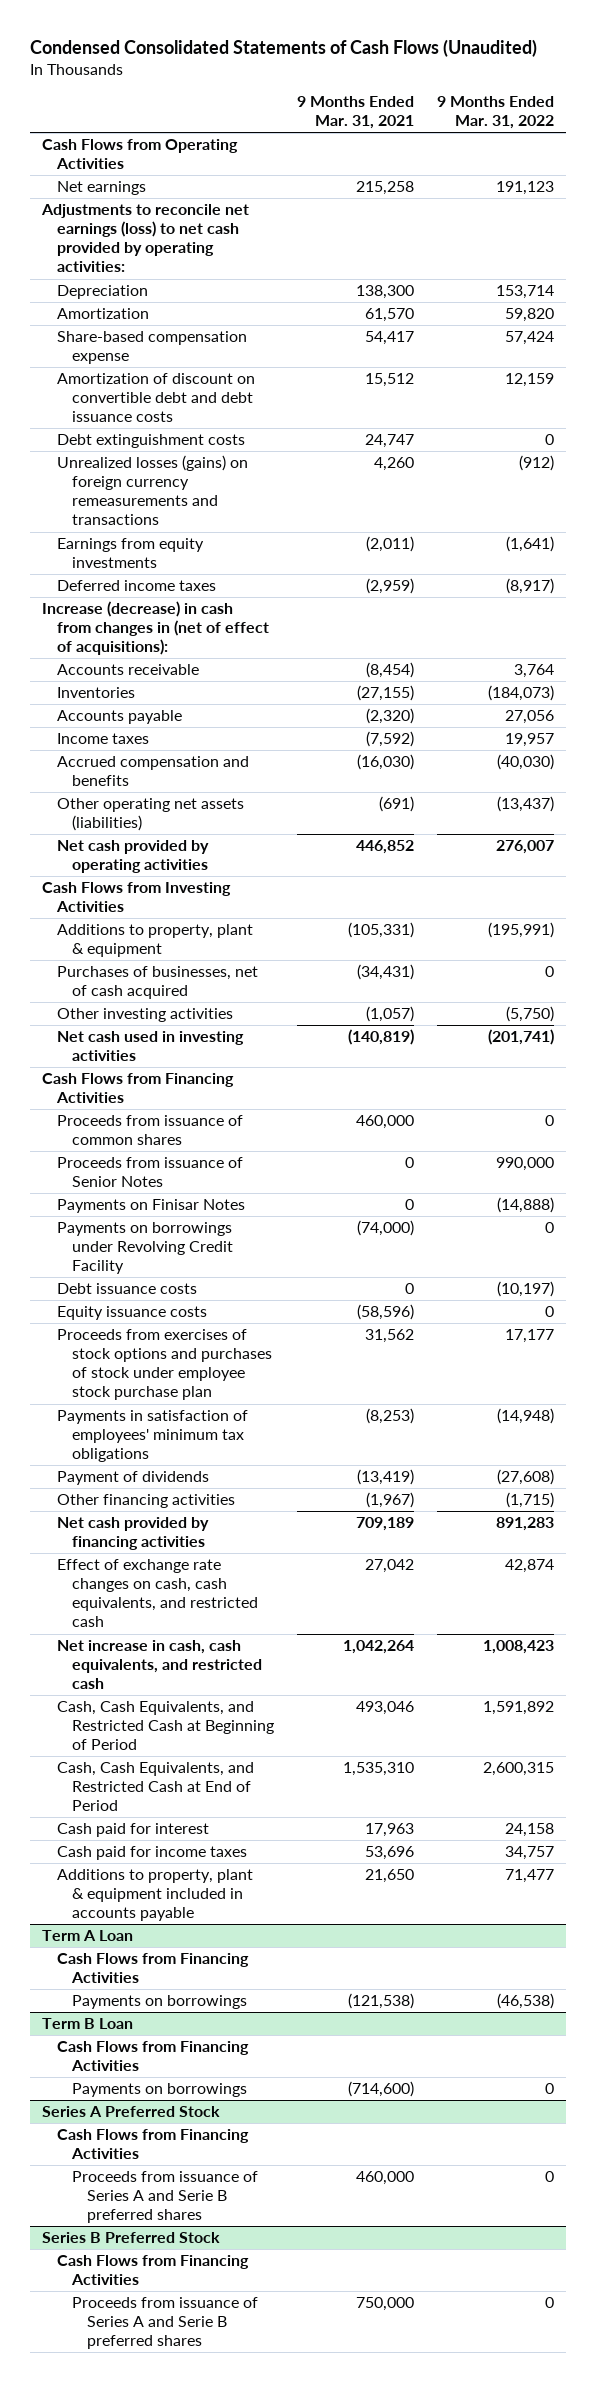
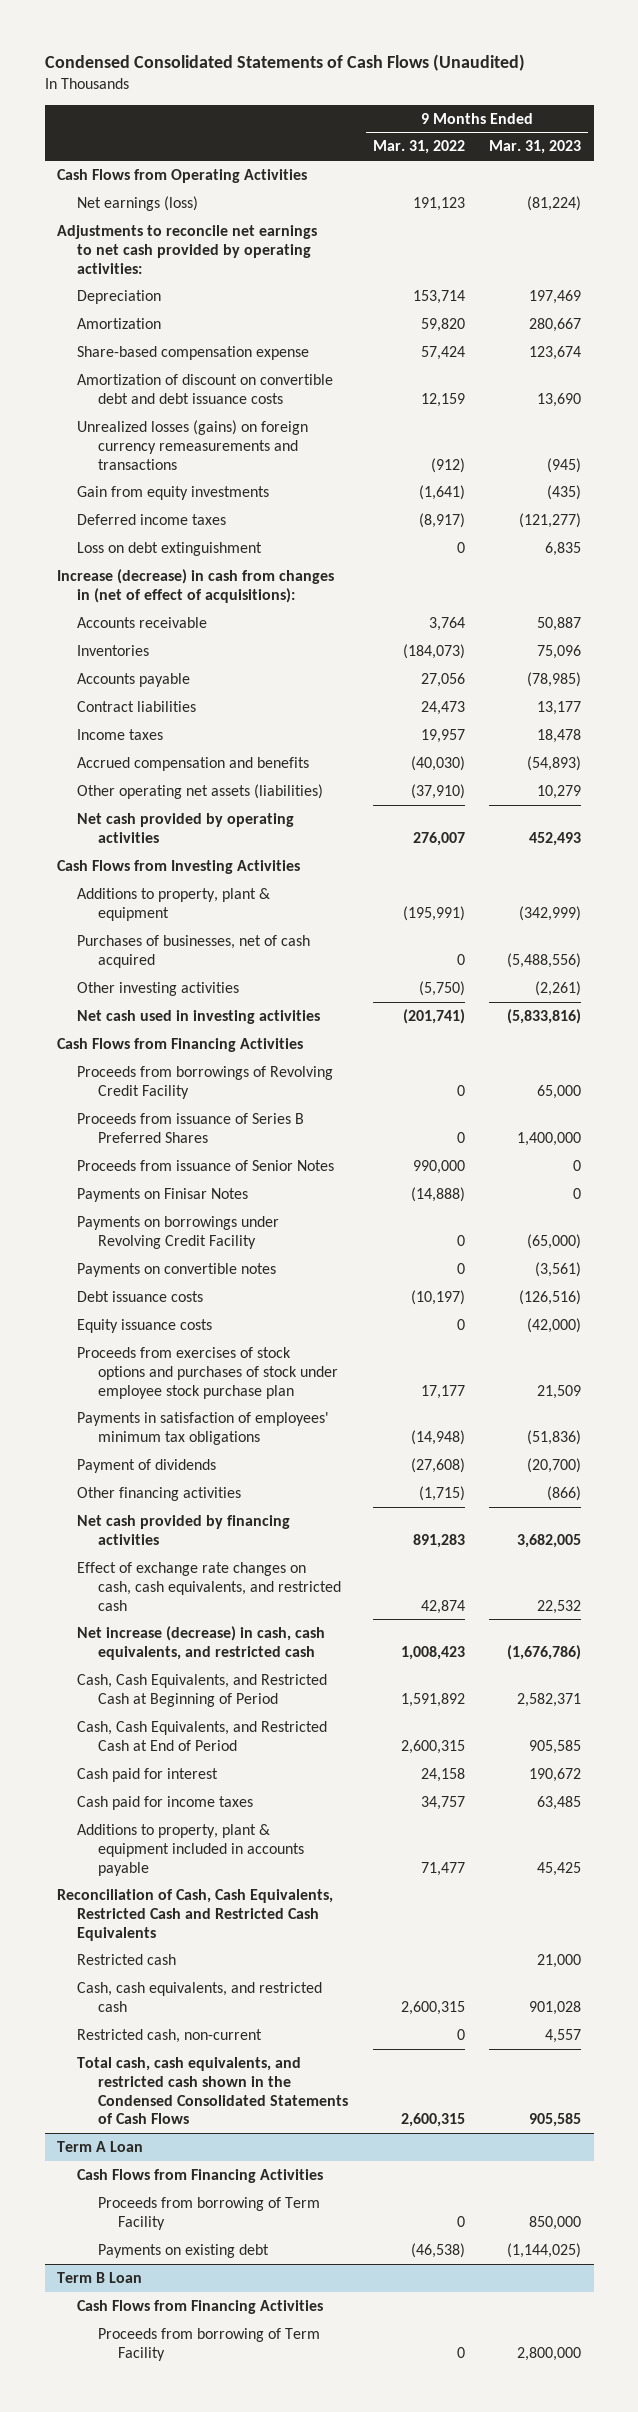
[297,96,415,130] 9 Months Ended Mar. 31, 2021 -> none
none -> [489,140,582,155] Mar. 31, 2023
[56,181,146,196] Net earnings -> [77,195,199,211] Net earnings (loss)
[40,204,249,273] Adjustments to reconcile net earnings (loss) to net cash provided by operating activities: -> [56,224,317,274] Adjustments to reconcile net earnings to net cash provided by operating activities:
[56,434,245,449] Debt extinguishment costs -> none
[56,538,204,569] Earnings from equity investments -> [77,485,270,500] Gain from equity investments
none -> [77,541,263,556] Loss on debt extinguishment
none -> [77,700,197,712] Contract liabilities
[497,796,555,813] (13,437) -> [410,783,465,799] (37,910)
none -> [77,1065,334,1099] Proceeds from borrowings of Revolving Credit Facility
[56,1115,243,1146] Proceeds from issuance of common shares -> [77,1112,305,1143] Proceeds from issuance of Series B Preferred Shares
none -> [77,1262,277,1277] Payments on convertible notes
[56,1640,263,1690] Net increase in cash, cash equivalents, and restricted cash -> [77,1625,326,1660] Net increase (decrease) in cash, cash equivalents, and restricted cash
none -> [56,1888,333,1941] Reconciliation of Cash, Cash Equivalents, Restricted Cash and Restricted Cash Equivalents
none -> [77,1953,177,1965] Restricted cash
none -> [77,1981,323,2012] Cash, cash equivalents, and restricted cash
none -> [77,2028,263,2043] Restricted cash, non-current
none -> [77,2056,348,2125] Total cash, cash equivalents, and restricted cash shown in the Condensed Consolidated Statements of Cash Flows
none -> [97,2196,320,2230] Proceeds from borrowing of Term Facility
[72,1995,248,2010] Payments on borrowings -> [97,2243,269,2258] Payments on existing debt
[72,2083,248,2098] Payments on borrowings -> none
[41,2106,220,2118] Series A Preferred Stock -> none
[56,2129,249,2160] Cash Flows from Financing Activities -> none
[72,2171,259,2224] Proceeds from issuance of Series A and Serie B preferred shares -> none
[41,2232,220,2244] Series B Preferred Stock -> none
[56,2255,249,2286] Cash Flows from Financing Activities -> none
[72,2297,259,2350] Proceeds from issuance of Series A and Serie B preferred shares -> none
none -> [97,2327,320,2361] Proceeds from borrowing of Term Facility

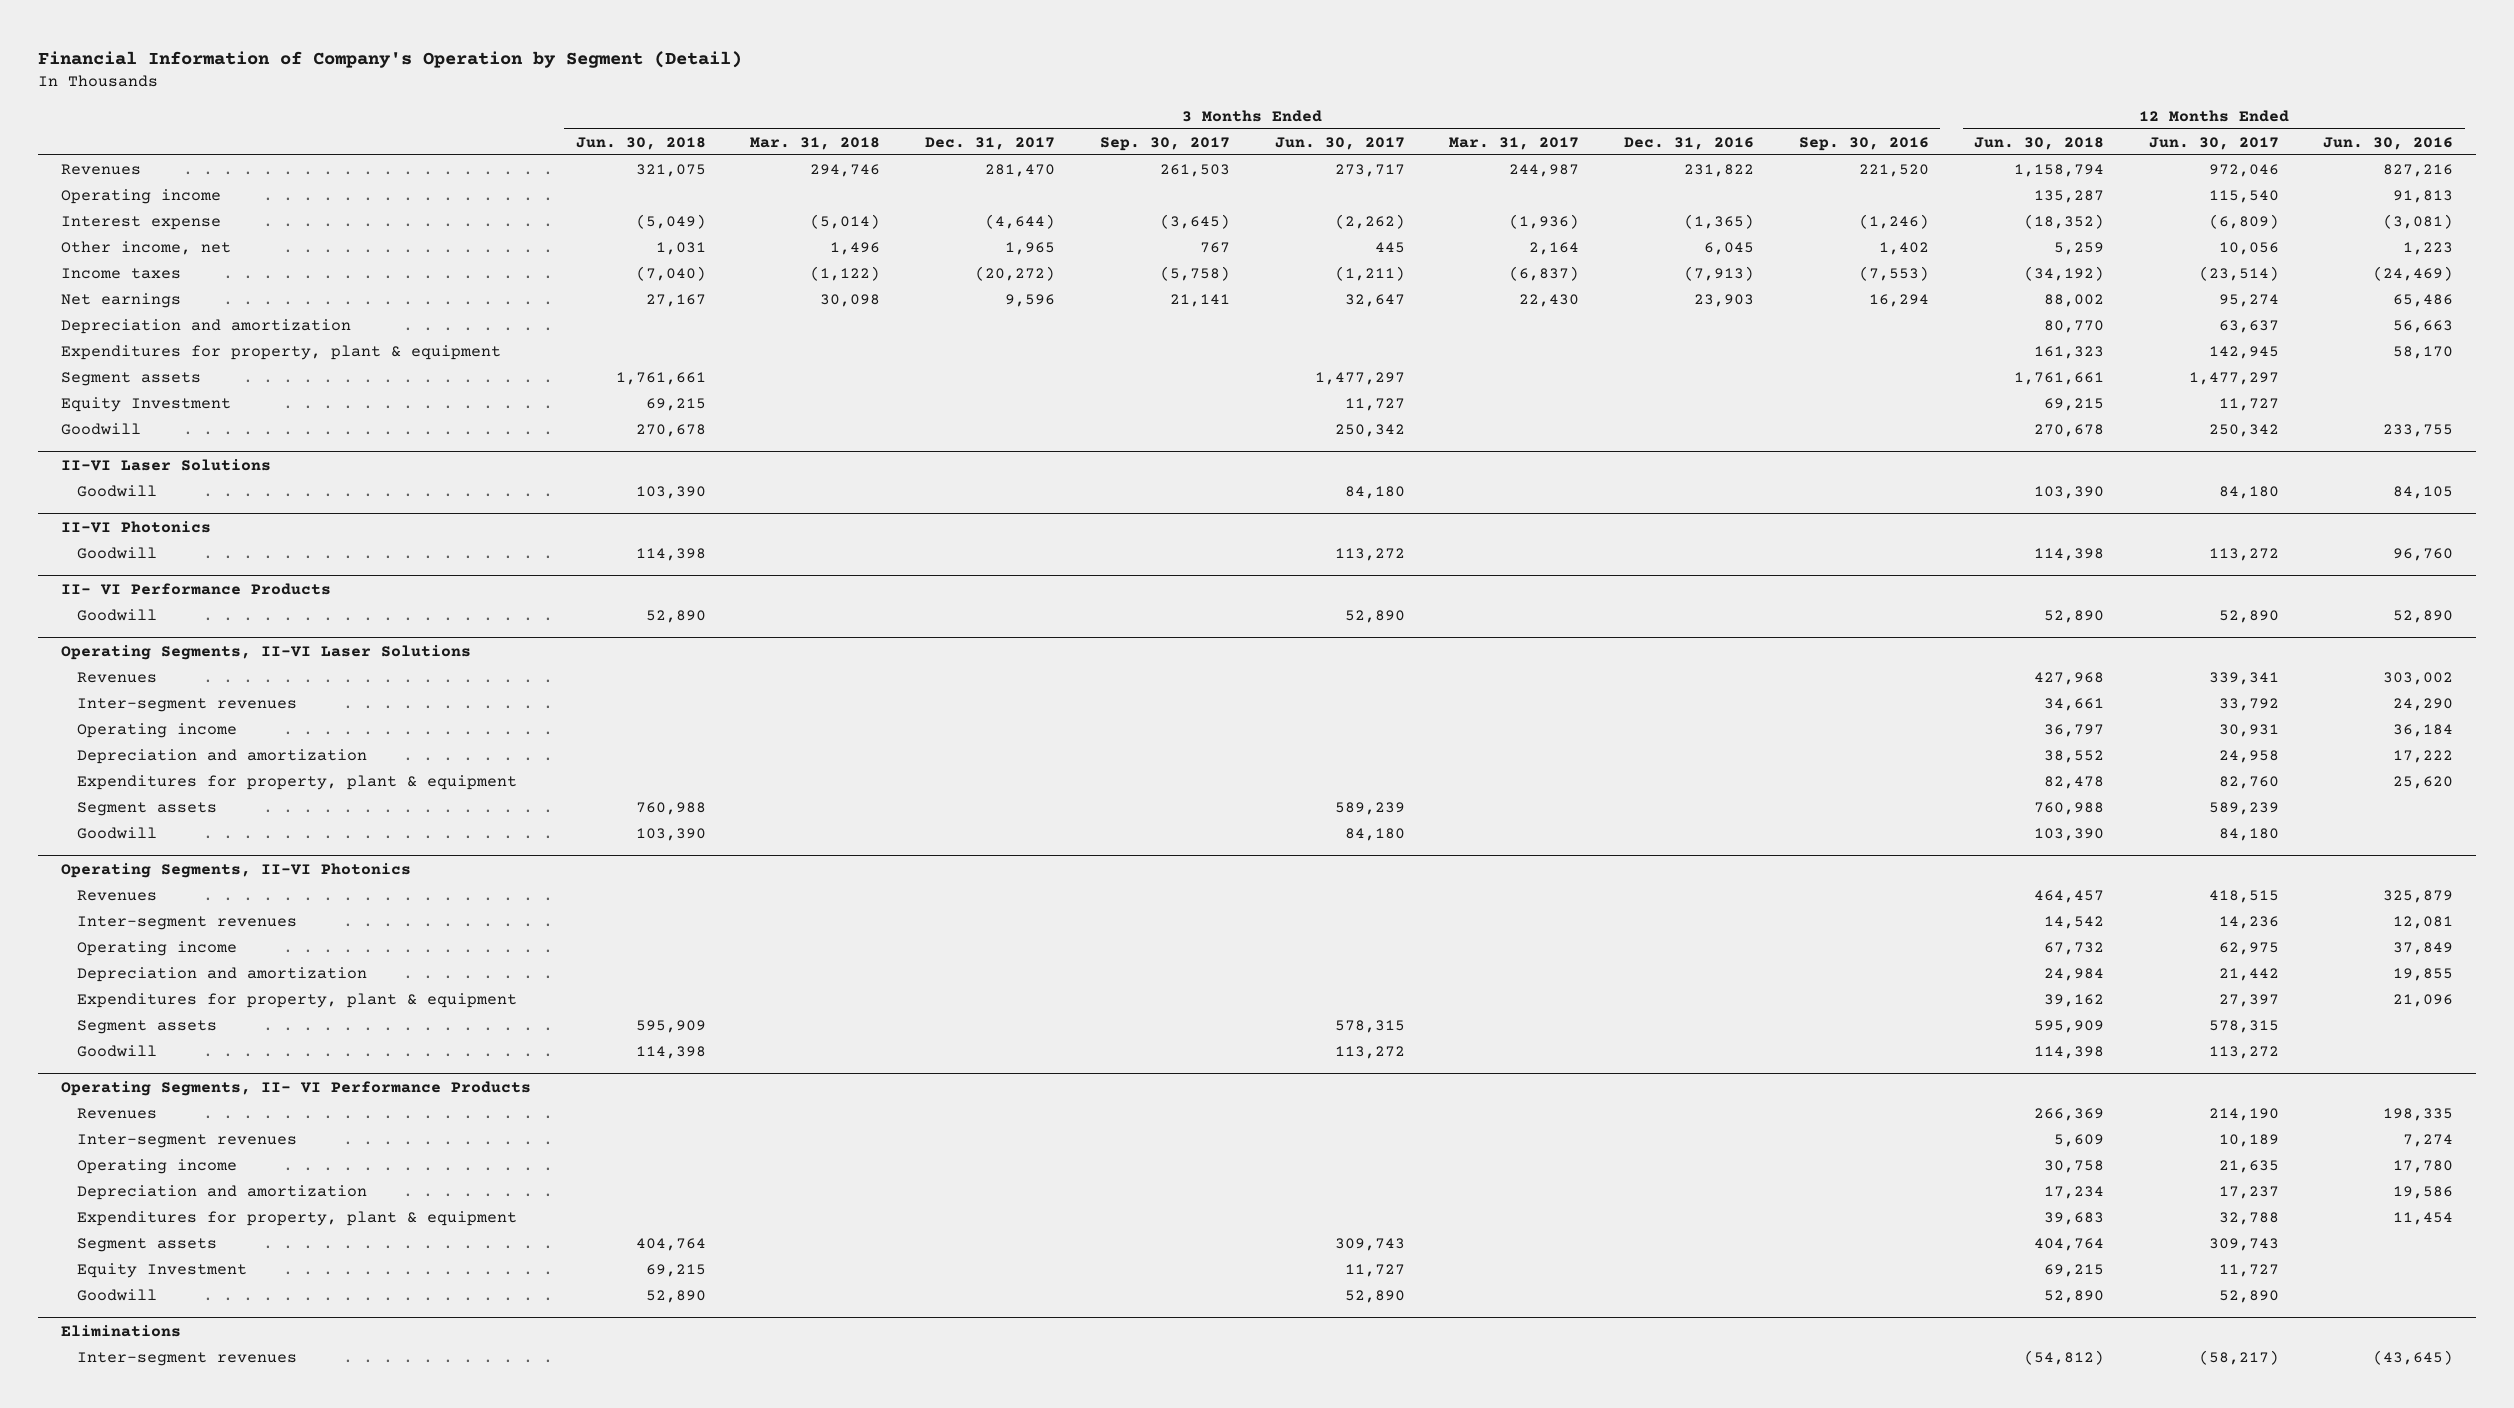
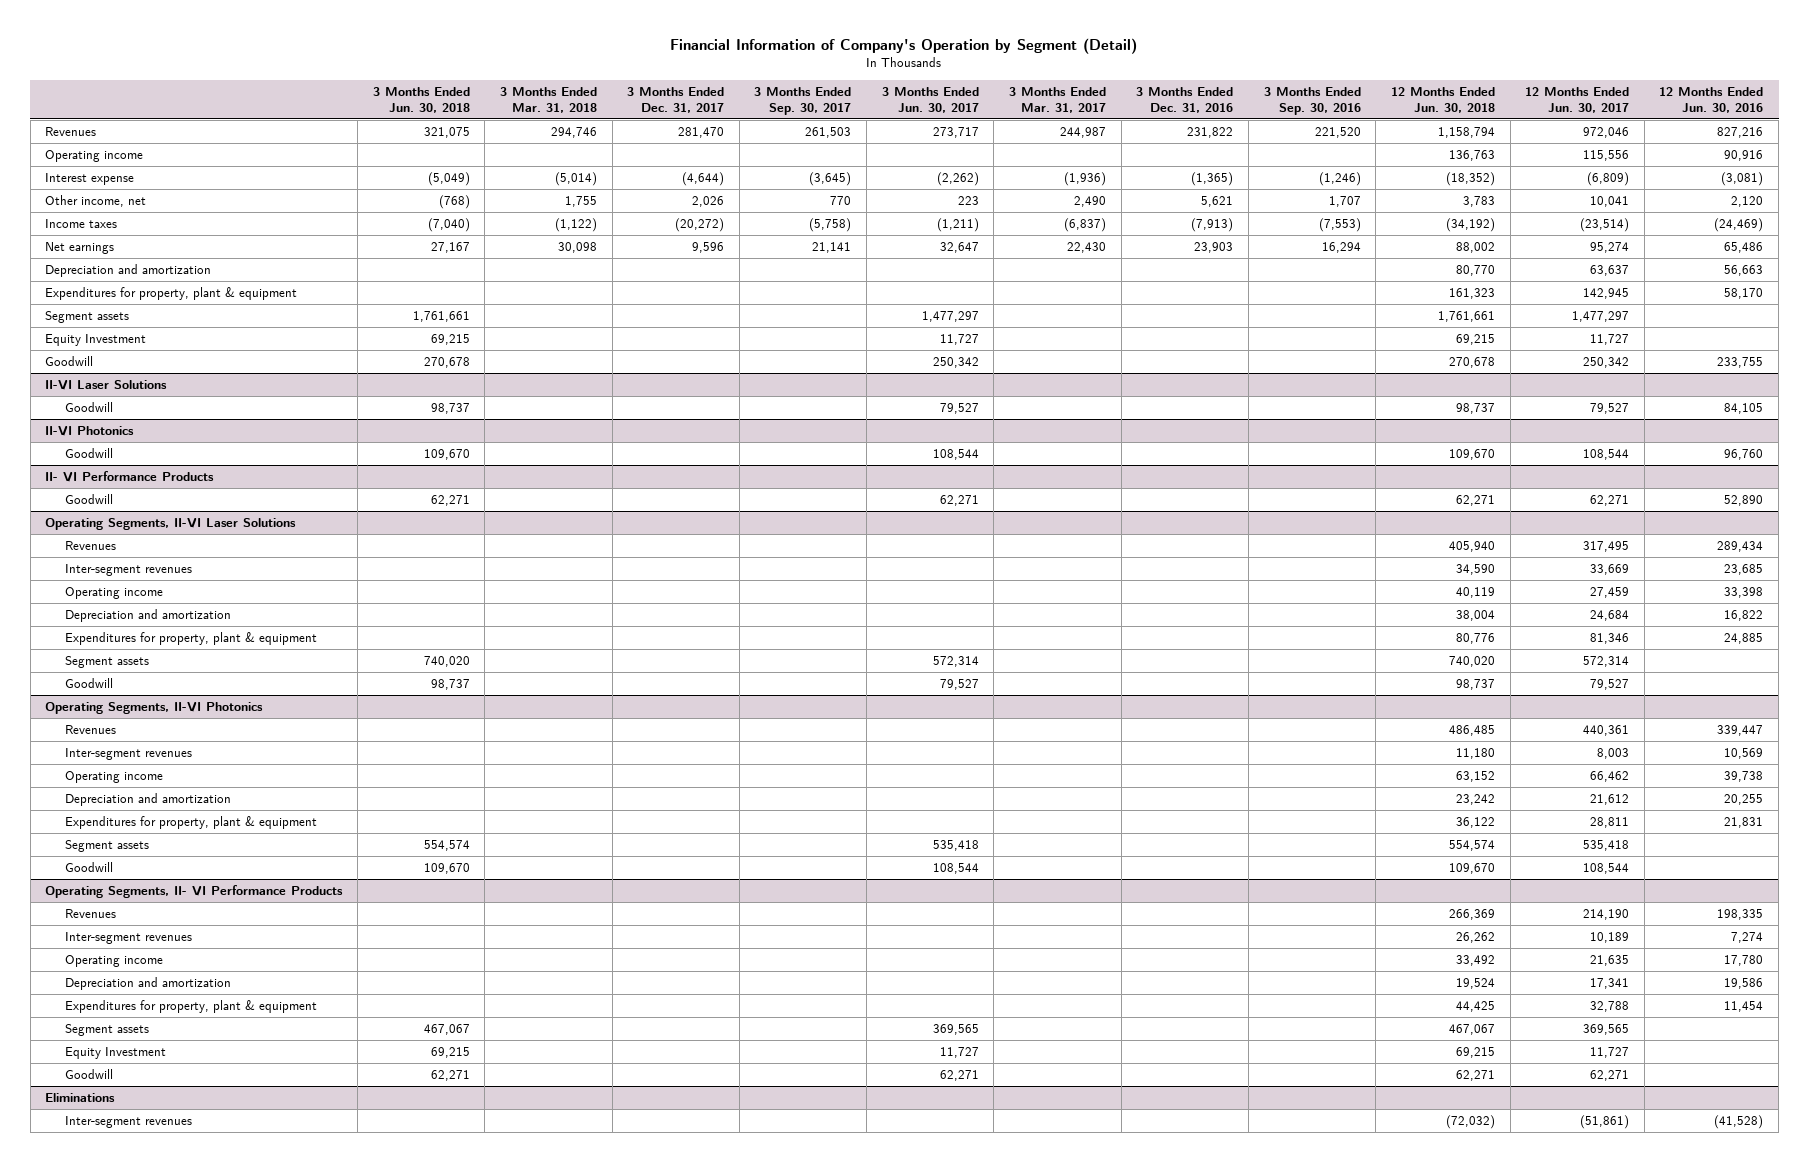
[2033,189,2104,203] 135,287 -> [1448,149,1495,161] 136,763
[2208,189,2279,203] 115,540 -> [1583,149,1630,161] 115,556
[2393,189,2454,203] 91,813 -> [1724,149,1764,161] 90,916
[655,241,706,255] 1,031 -> [438,194,470,209] (768)
[830,241,881,255] 1,496 -> [564,195,597,207] 1,755
[1005,241,1056,255] 1,965 -> [692,195,725,207] 2,026
[1199,241,1230,253] 767 -> [830,195,852,205] 770
[1374,241,1405,253] 445 -> [957,195,979,205] 223
[1529,241,1580,255] 2,164 -> [1074,195,1107,207] 2,490
[1704,241,1755,255] 6,045 -> [1201,195,1234,207] 5,621
[1879,241,1930,255] 1,402 -> [1328,195,1361,207] 1,707
[2053,241,2104,255] 5,259 -> [1462,195,1495,207] 3,783
[2218,241,2279,255] 10,056 -> [1590,195,1630,207] 10,041
[2403,241,2454,255] 1,223 -> [1731,195,1764,207] 2,120
[635,485,706,499] 103,390 -> [430,402,470,414] 98,737
[1344,485,1405,499] 84,180 -> [939,402,979,414] 79,527
[2033,485,2104,499] 103,390 -> [1455,402,1495,414] 98,737
[2218,485,2279,499] 84,180 -> [1590,402,1630,414] 79,527
[635,547,706,561] 114,398 -> [423,448,470,460] 109,670
[1334,547,1405,561] 113,272 -> [932,448,979,460] 108,544
[2033,547,2104,561] 114,398 -> [1448,448,1495,460] 109,670
[2208,547,2279,561] 113,272 -> [1583,448,1630,460] 108,544
[645,609,706,623] 52,890 -> [430,494,470,506] 62,271
[1344,609,1405,623] 52,890 -> [939,494,979,506] 62,271
[2043,609,2104,623] 52,890 -> [1455,494,1495,506] 62,271
[2218,609,2279,623] 52,890 -> [1590,494,1630,506] 62,271
[2033,671,2104,685] 427,968 -> [1448,540,1495,552] 405,940
[2208,671,2279,685] 339,341 -> [1583,540,1630,552] 317,495
[2383,671,2454,685] 303,002 -> [1717,540,1764,552] 289,434
[2043,697,2104,711] 34,661 -> [1455,563,1495,575] 34,590
[2218,697,2279,711] 33,792 -> [1590,563,1630,575] 33,669
[2393,697,2454,711] 24,290 -> [1724,563,1764,575] 23,685
[2043,723,2104,737] 36,797 -> [1455,586,1495,598] 40,119
[2218,723,2279,737] 30,931 -> [1590,586,1630,598] 27,459
[2393,723,2454,737] 36,184 -> [1724,586,1764,598] 33,398
[2043,749,2104,763] 38,552 -> [1455,609,1495,621] 38,004
[2218,749,2279,763] 24,958 -> [1590,609,1630,621] 24,684
[2393,749,2454,763] 17,222 -> [1724,609,1764,621] 16,822
[2043,775,2104,789] 82,478 -> [1455,632,1495,644] 80,776
[2218,775,2279,789] 82,760 -> [1590,632,1630,644] 81,346
[2393,775,2454,789] 25,620 -> [1724,632,1764,644] 24,885
[635,801,706,815] 760,988 -> [423,655,470,667] 740,020
[1334,801,1405,815] 589,239 -> [932,655,979,667] 572,314
[2033,801,2104,815] 760,988 -> [1448,655,1495,667] 740,020
[2208,801,2279,815] 589,239 -> [1583,655,1630,667] 572,314
[635,827,706,841] 103,390 -> [430,678,470,690] 98,737
[1344,827,1405,841] 84,180 -> [939,678,979,690] 79,527
[2033,827,2104,841] 103,390 -> [1455,678,1495,690] 98,737
[2218,827,2279,841] 84,180 -> [1590,678,1630,690] 79,527
[2033,889,2104,903] 464,457 -> [1448,724,1495,736] 486,485
[2208,889,2279,903] 418,515 -> [1583,724,1630,736] 440,361
[2383,889,2454,903] 325,879 -> [1717,724,1764,736] 339,447
[2043,915,2104,929] 14,542 -> [1455,747,1495,759] 11,180
[2218,915,2279,929] 14,236 -> [1597,747,1630,759] 8,003
[2393,915,2454,929] 12,081 -> [1724,747,1764,759] 10,569
[2043,941,2104,955] 67,732 -> [1455,770,1495,782] 63,152
[2218,941,2279,955] 62,975 -> [1590,770,1630,782] 66,462
[2393,941,2454,955] 37,849 -> [1724,770,1764,782] 39,738
[2043,967,2104,981] 24,984 -> [1455,793,1495,805] 23,242
[2218,967,2279,981] 21,442 -> [1590,793,1630,805] 21,612
[2393,967,2454,981] 19,855 -> [1724,793,1764,805] 20,255
[2043,993,2104,1007] 39,162 -> [1455,816,1495,828] 36,122
[2218,993,2279,1007] 27,397 -> [1590,816,1630,828] 28,811
[2393,993,2454,1007] 21,096 -> [1724,816,1764,828] 21,831
[635,1019,706,1033] 595,909 -> [423,839,470,851] 554,574
[1334,1019,1405,1033] 578,315 -> [932,839,979,851] 535,418
[2033,1019,2104,1033] 595,909 -> [1448,839,1495,851] 554,574
[2208,1019,2279,1033] 578,315 -> [1583,839,1630,851] 535,418
[635,1045,706,1059] 114,398 -> [423,862,470,874] 109,670
[1334,1045,1405,1059] 113,272 -> [932,862,979,874] 108,544
[2033,1045,2104,1059] 114,398 -> [1448,862,1495,874] 109,670
[2208,1045,2279,1059] 113,272 -> [1583,862,1630,874] 108,544
[2053,1133,2104,1147] 5,609 -> [1455,931,1495,943] 26,262
[2043,1159,2104,1173] 30,758 -> [1455,954,1495,966] 33,492
[2043,1185,2104,1199] 17,234 -> [1455,977,1495,989] 19,524
[2218,1185,2279,1199] 17,237 -> [1590,977,1630,989] 17,341
[2043,1211,2104,1225] 39,683 -> [1455,1000,1495,1012] 44,425
[635,1237,706,1251] 404,764 -> [423,1023,470,1035] 467,067
[1334,1237,1405,1251] 309,743 -> [932,1023,979,1035] 369,565
[2033,1237,2104,1251] 404,764 -> [1448,1023,1495,1035] 467,067
[2208,1237,2279,1251] 309,743 -> [1583,1023,1630,1035] 369,565
[645,1289,706,1303] 52,890 -> [430,1069,470,1081] 62,271
[1344,1289,1405,1303] 52,890 -> [939,1069,979,1081] 62,271
[2043,1289,2104,1303] 52,890 -> [1455,1069,1495,1081] 62,271
[2218,1289,2279,1303] 52,890 -> [1590,1069,1630,1081] 62,271
[2023,1349,2104,1365] (54,812) -> [1445,1114,1495,1129] (72,032)
[2198,1349,2279,1365] (58,217) -> [1580,1114,1630,1129] (51,861)
[2373,1349,2454,1365] (43,645) -> [1714,1114,1764,1129] (41,528)

